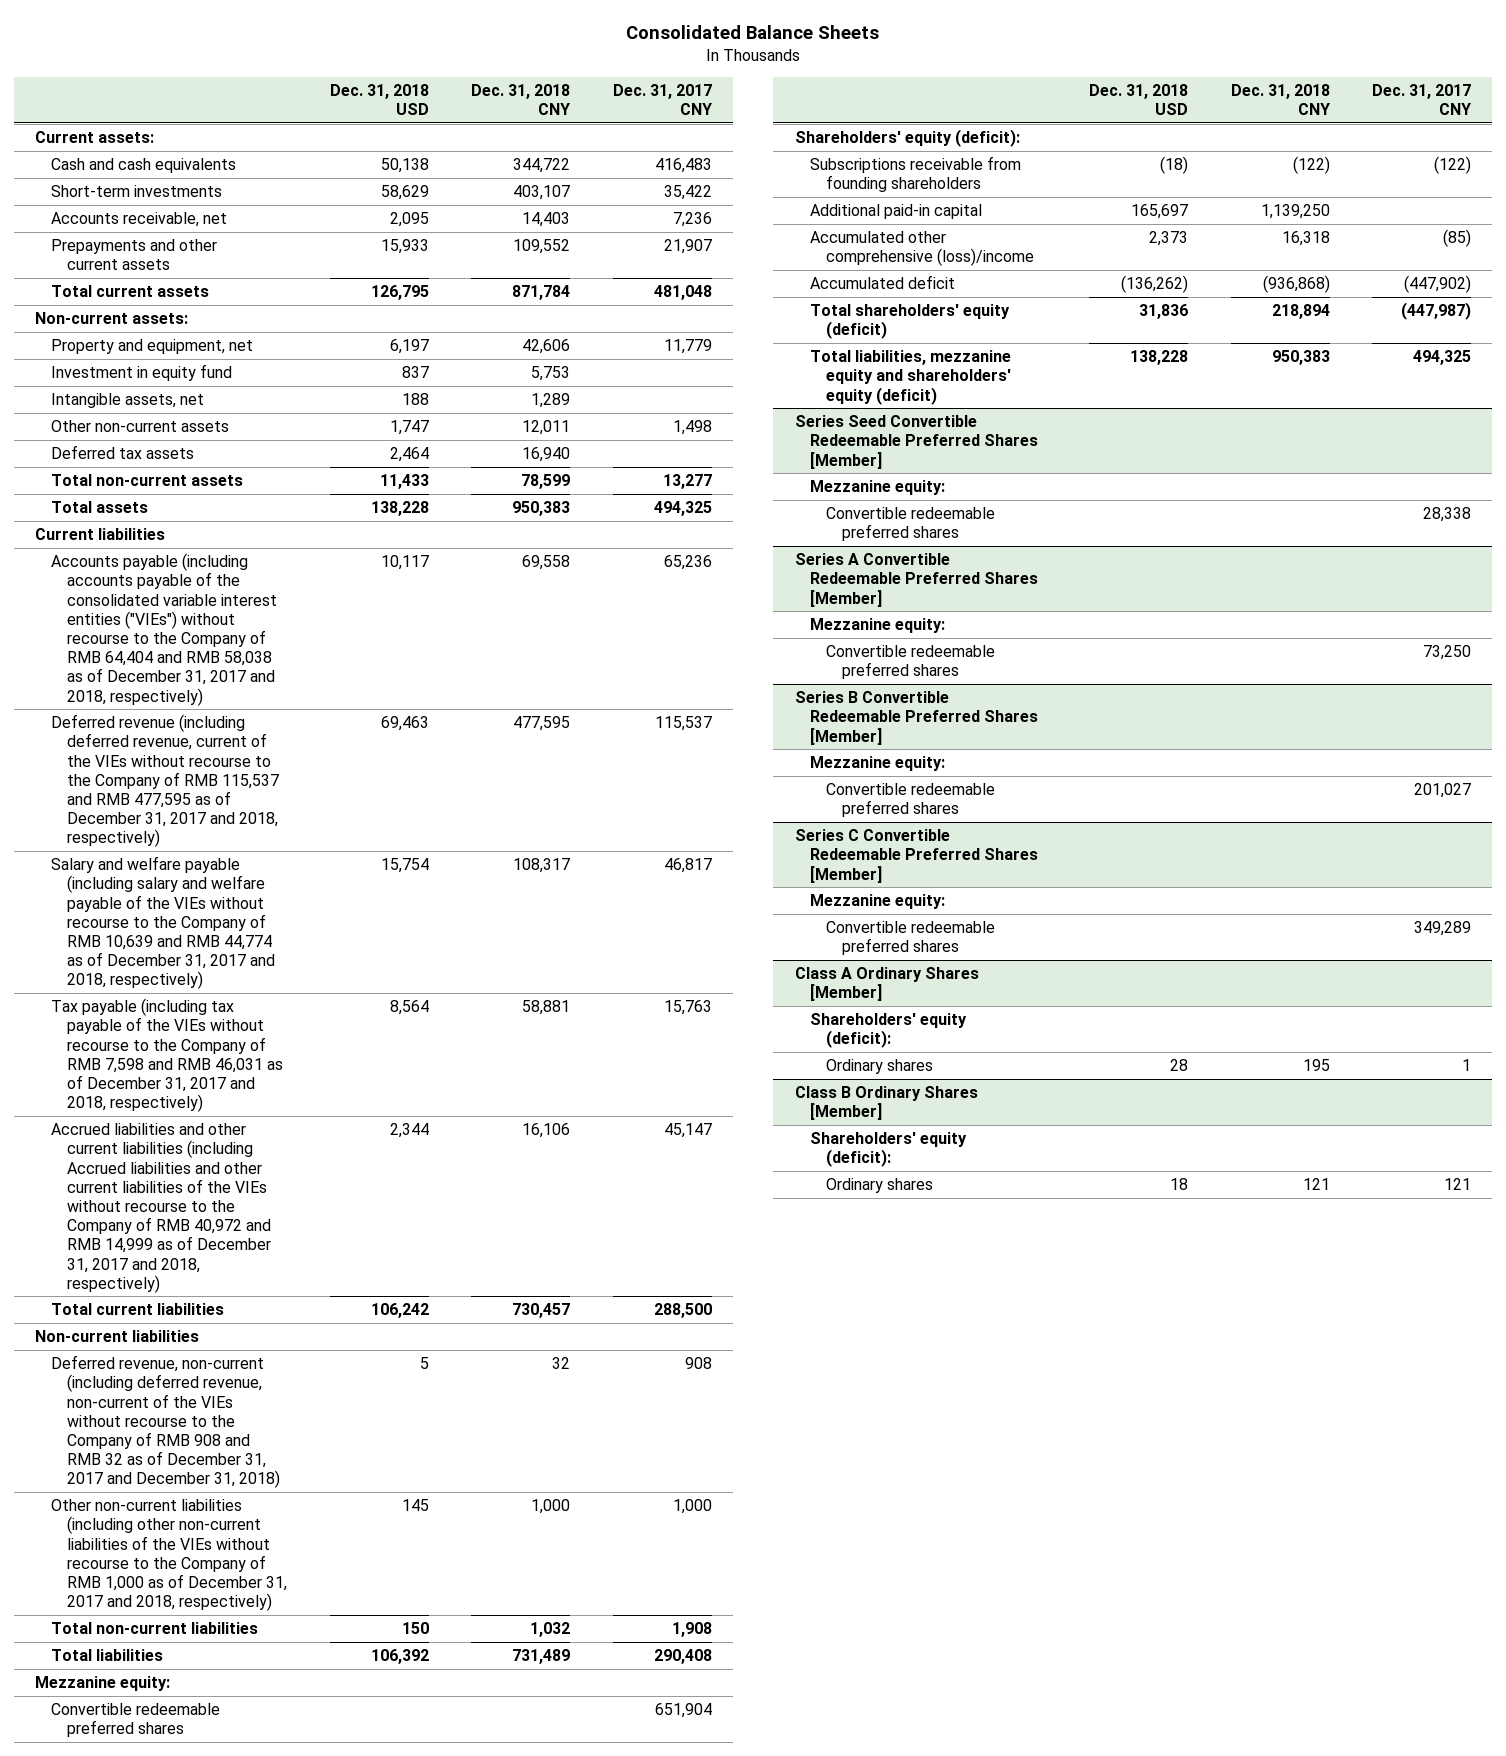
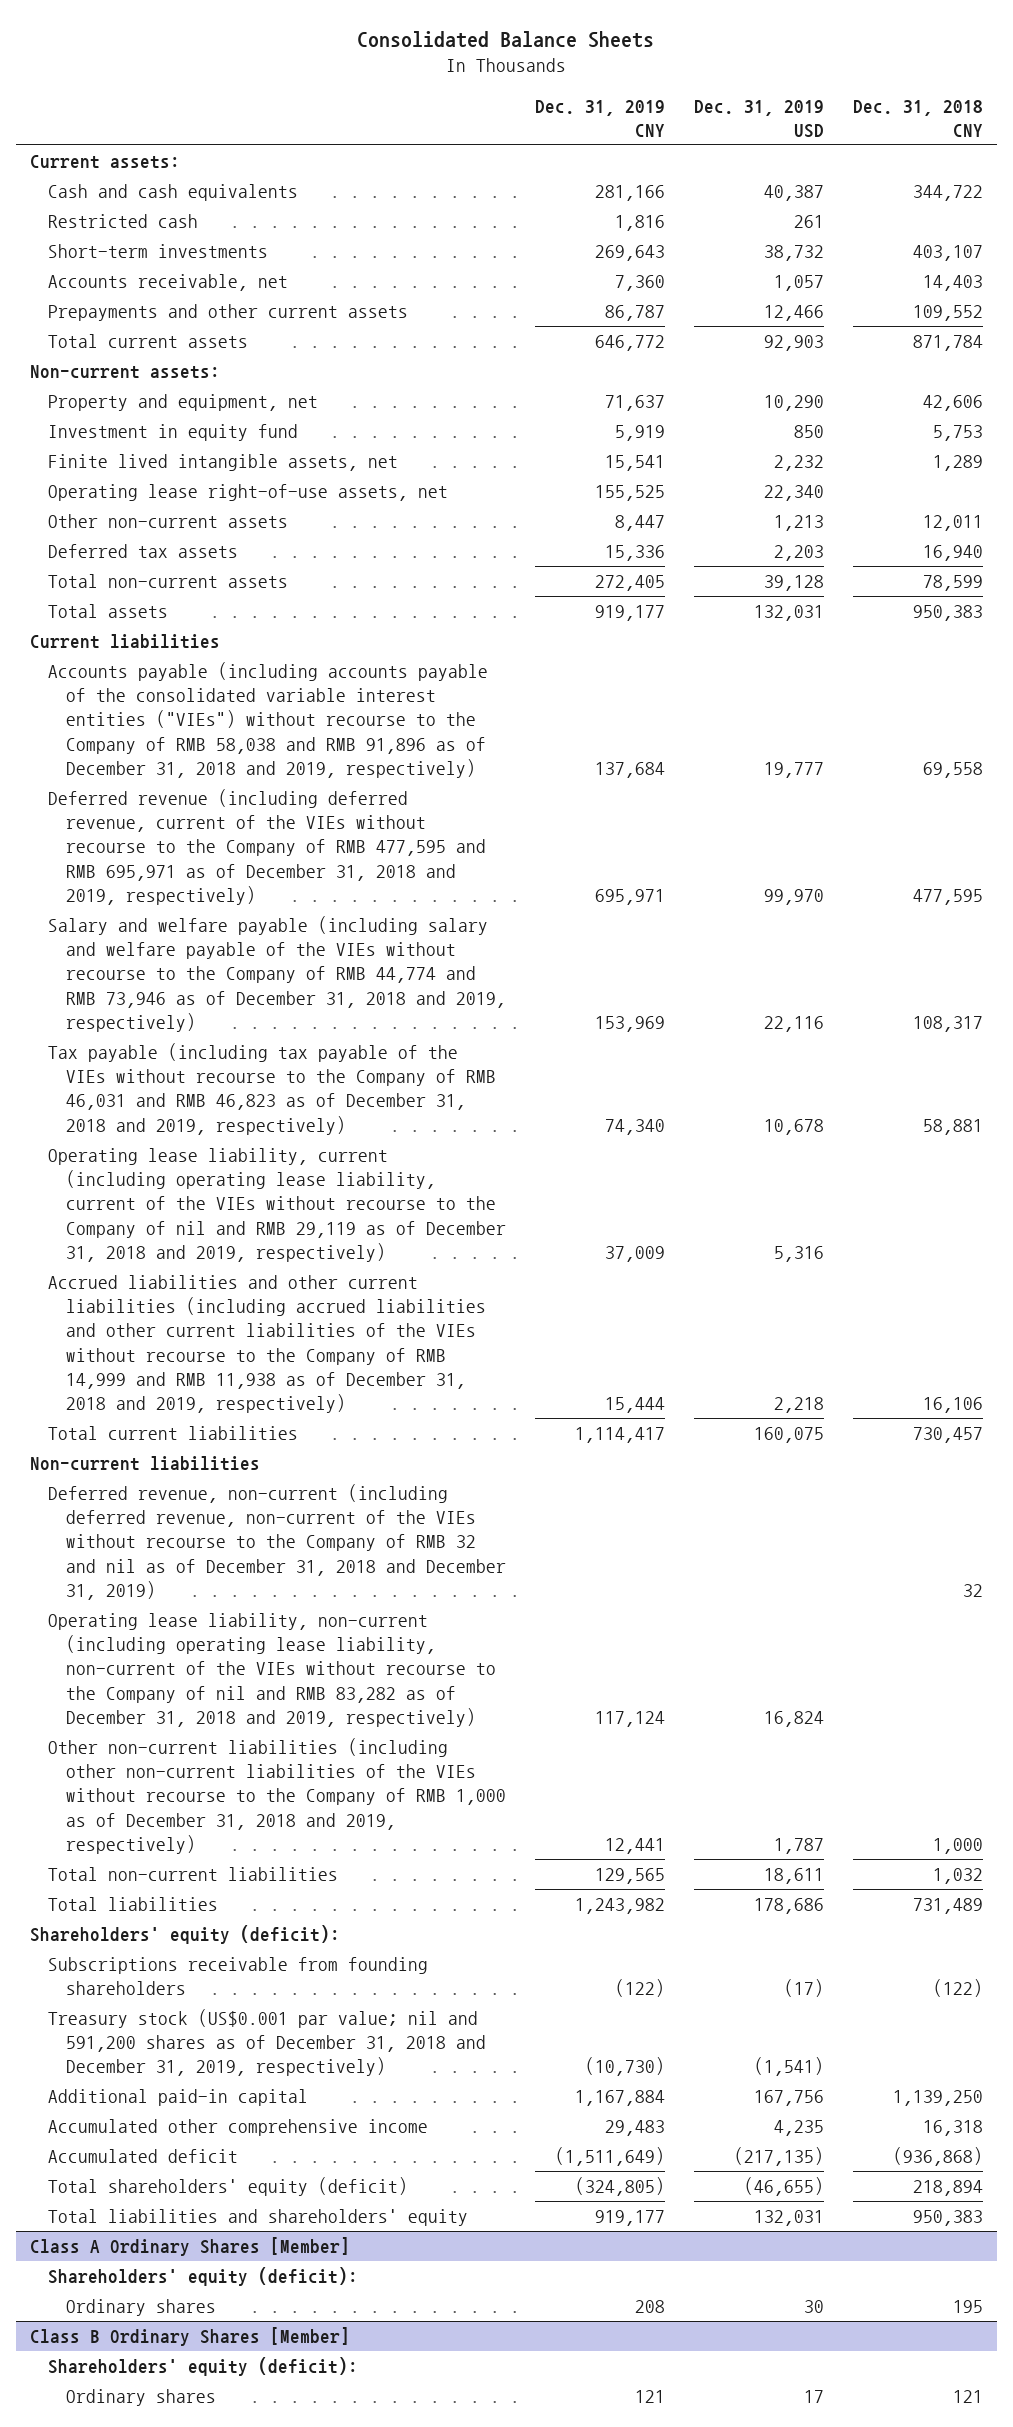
[329,84,429,116] Dec. 31, 2018 USD -> none
[612,84,712,116] Dec. 31, 2017 CNY -> none
none -> [534,99,665,137] Dec. 31, 2019 CNY
none -> [693,99,824,138] Dec. 31, 2019 USD
none -> [48,214,199,229] Restricted cash
[51,393,205,409] Intangible assets, net -> [48,454,399,472] Finite lived intangible assets, net
none -> [48,484,449,502] Operating lease right-of-use assets, net
[51,553,277,706] Accounts payable (including accounts payable of the consolidated variable interest entities ("VIEs") without recourse to the Company of RMB 64,404 and RMB 58,038 as of December 31, 2017 and 2018, respectively) -> [48,662,489,778] Accounts payable (including accounts payable of the consolidated variable interest entities ("VIEs") without recourse to the Company of RMB 58,038 and RMB 91,896 as of December 31, 2018 and 2019, respectively)
[51,714,279,848] Deferred revenue (including deferred revenue, current of the VIEs without recourse to the Company of RMB 115,537 and RMB 477,595 as of December 31, 2017 and 2018, respectively) -> [48,789,486,905] Deferred revenue (including deferred revenue, current of the VIEs without recourse to the Company of RMB 477,595 and RMB 695,971 as of December 31, 2018 and 2019, respectively)
[51,856,275,990] Salary and welfare payable (including salary and welfare payable of the VIEs without recourse to the Company of RMB 10,639 and RMB 44,774 as of December 31, 2017 and 2018, respectively) -> [48,916,506,1032] Salary and welfare payable (including salary and welfare payable of the VIEs without recourse to the Company of RMB 44,774 and RMB 73,946 as of December 31, 2018 and 2019, respectively)
[51,998,283,1113] Tax payable (including tax payable of the VIEs without recourse to the Company of RMB 7,598 and RMB 46,031 as of December 31, 2017 and 2018, respectively) -> [48,1043,496,1135] Tax payable (including tax payable of the VIEs without recourse to the Company of RMB 46,031 and RMB 46,823 as of December 31, 2018 and 2019, respectively)
none -> [48,1148,506,1262] Operating lease liability, current (including operating lease liability, current of the VIEs without recourse to the Company of nil and RMB 29,119 as of December 31, 2018 and 2019, respectively)
[51,1123,271,1293] Accrued liabilities and other current liabilities (including Accrued liabilities and other current liabilities of the VIEs without recourse to the Company of RMB 40,972 and RMB 14,999 as of December 31, 2017 and 2018, respectively) -> [48,1275,486,1413] Accrued liabilities and other current liabilities (including accrued liabilities and other current liabilities of the VIEs without recourse to the Company of RMB 14,999 and RMB 11,938 as of December 31, 2018 and 2019, respectively)
[51,1355,280,1489] Deferred revenue, non-current (including deferred revenue, non-current of the VIEs without recourse to the Company of RMB 908 and RMB 32 as of December 31, 2017 and December 31, 2018) -> [48,1484,506,1600] Deferred revenue, non-current (including deferred revenue, non-current of the VIEs without recourse to the Company of RMB 32 and nil as of December 31, 2018 and December 31, 2019)
none -> [48,1613,496,1727] Operating lease liability, non-current (including operating lease liability, non-current of the VIEs without recourse to the Company of nil and RMB 83,282 as of December 31, 2018 and 2019, respectively)
[51,1499,287,1612] Other non-current liabilities (including other non-current liabilities of the VIEs without recourse to the Company of RMB 1,000 as of December 31, 2017 and 2018, respectively) -> [48,1738,506,1854] Other non-current liabilities (including other non-current liabilities of the VIEs without recourse to the Company of RMB 1,000 as of December 31, 2018 and 2019, respectively)
[35,1676,171,1692] Mezzanine equity: -> none
[51,1703,221,1738] Convertible redeemable preferred shares -> none
none -> [48,2009,486,2077] Treasury stock (US$0.001 par value; nil and 591,200 shares as of December 31, 2018 and December 31, 2019, respectively)
[810,231,1035,267] Accumulated other comprehensive (loss)/income -> [48,2119,429,2137] Accumulated other comprehensive income
[794,415,1039,469] Series Seed Convertible Redeemable Preferred Shares [Member] -> none
[810,480,946,496] Mezzanine equity: -> none
[826,507,996,542] Convertible redeemable preferred shares -> none
[794,553,1039,607] Series A Convertible Redeemable Preferred Shares [Member] -> none
[810,618,946,634] Mezzanine equity: -> none
[826,645,996,680] Convertible redeemable preferred shares -> none
[794,691,1039,745] Series B Convertible Redeemable Preferred Shares [Member] -> none
[810,756,946,772] Mezzanine equity: -> none
[826,783,996,818] Convertible redeemable preferred shares -> none
[794,829,1039,883] Series C Convertible Redeemable Preferred Shares [Member] -> none
[810,894,946,910] Mezzanine equity: -> none
[826,921,996,956] Convertible redeemable preferred shares -> none
[810,350,1012,405] Total liabilities, mezzanine equity and shareholders' equity (deficit) -> [48,2209,469,2227] Total liabilities and shareholders' equity

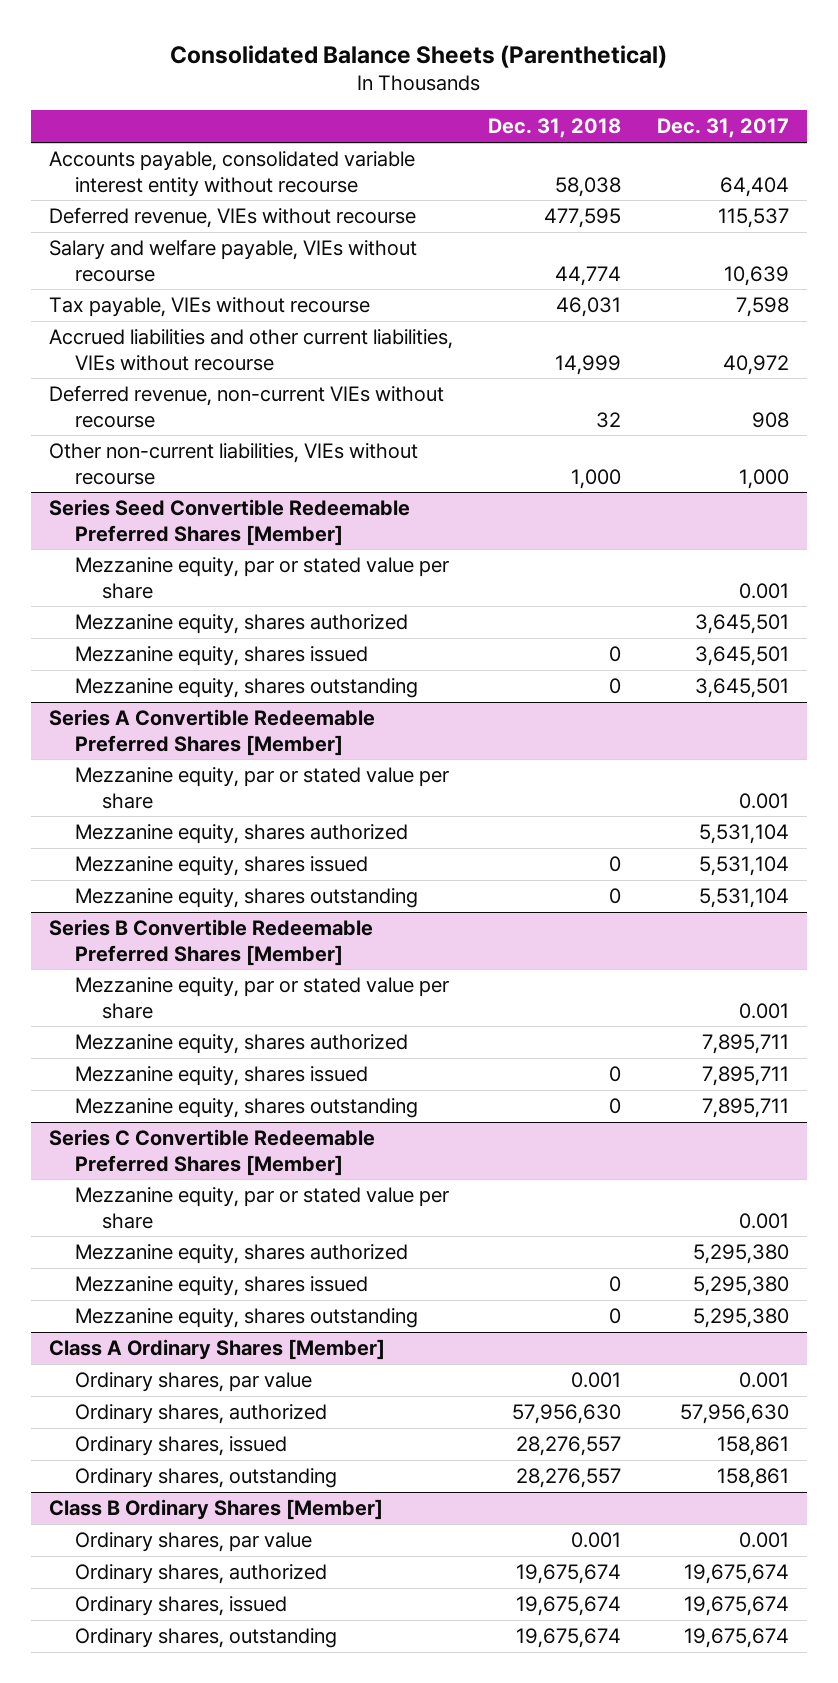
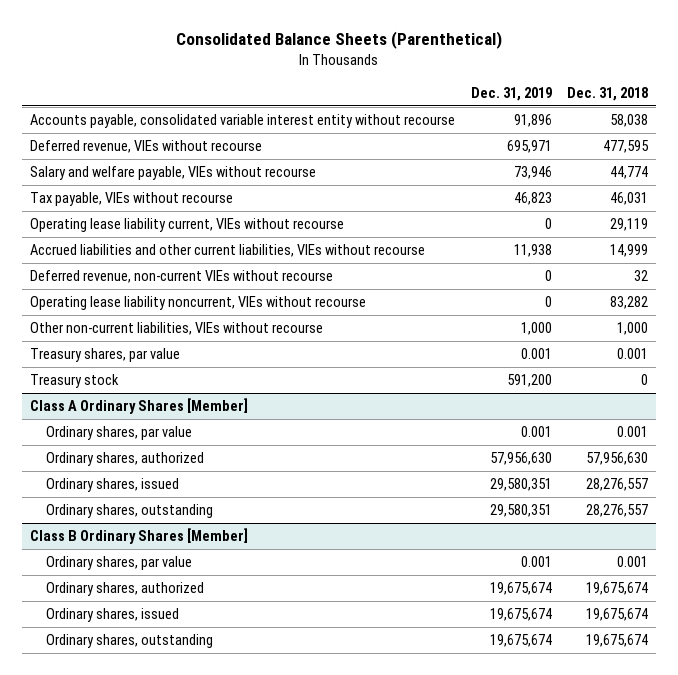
[656,118,789,139] Dec. 31, 2017 -> none
none -> [470,86,552,101] Dec. 31, 2019
none -> [29,218,344,233] Operating lease liability current, VIEs without recourse
none -> [29,296,366,311] Operating lease liability noncurrent, VIEs without recourse
[48,499,410,546] Series Seed Convertible Redeemable Preferred Shares [Member] -> none
[75,557,450,599] Mezzanine equity, par or stated value per share -> none
[75,614,409,635] Mezzanine equity, shares authorized -> none
[75,646,369,667] Mezzanine equity, shares issued -> none
[75,678,419,699] Mezzanine equity, shares outstanding -> none
[48,709,375,756] Series A Convertible Redeemable Preferred Shares [Member] -> none
[75,767,450,809] Mezzanine equity, par or stated value per share -> none
[75,824,409,845] Mezzanine equity, shares authorized -> none
[75,856,369,877] Mezzanine equity, shares issued -> none
[75,888,419,909] Mezzanine equity, shares outstanding -> none
[48,919,373,966] Series B Convertible Redeemable Preferred Shares [Member] -> none
[75,977,450,1019] Mezzanine equity, par or stated value per share -> none
[75,1034,409,1055] Mezzanine equity, shares authorized -> none
[75,1066,369,1087] Mezzanine equity, shares issued -> none
[75,1098,419,1119] Mezzanine equity, shares outstanding -> none
[48,1129,375,1176] Series C Convertible Redeemable Preferred Shares [Member] -> none
[75,1187,450,1229] Mezzanine equity, par or stated value per share -> none
[75,1244,409,1265] Mezzanine equity, shares authorized -> none
[75,1276,369,1297] Mezzanine equity, shares issued -> none
[75,1308,419,1329] Mezzanine equity, shares outstanding -> none
none -> [29,348,180,363] Treasury shares, par value
none -> [29,374,119,389] Treasury stock

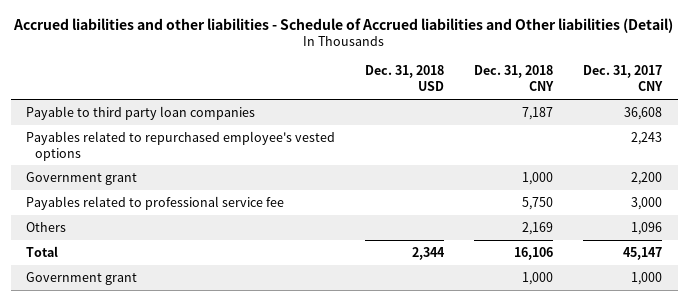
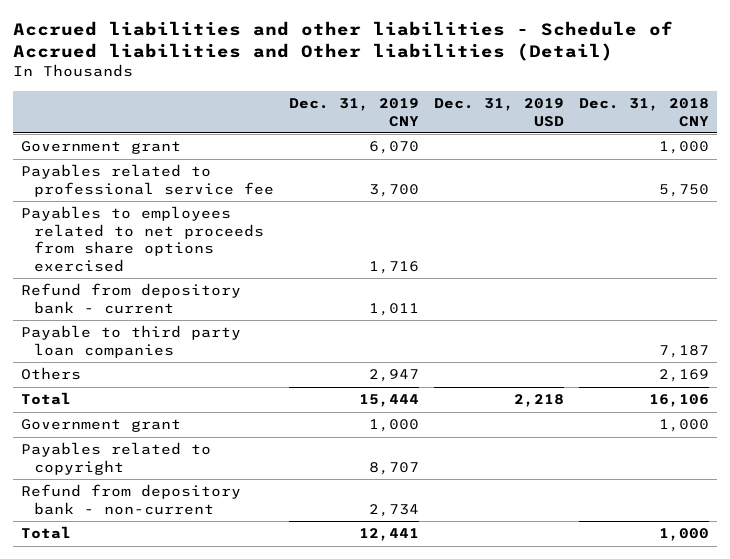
[365,65,445,92] Dec. 31, 2018 USD -> none
[583,65,664,92] Dec. 31, 2017 CNY -> none
none -> [288,97,419,127] Dec. 31, 2019 CNY
none -> [434,97,565,127] Dec. 31, 2019 USD
[25,130,335,161] Payables related to repurchased employee's vested options -> none
none -> [20,206,264,273] Payables to employees related to net proceeds from share options exercised
none -> [20,283,241,314] Refund from depository bank - current
[25,105,255,120] Payable to third party loan companies -> [20,325,241,358] Payable to third party loan companies
none -> [20,442,211,475] Payables related to copyright
none -> [20,484,241,515] Refund from depository bank - non-current
none -> [20,526,71,540] Total

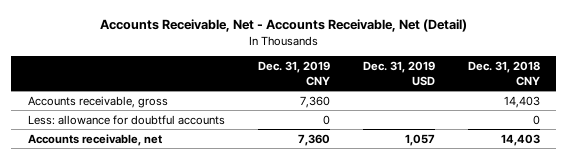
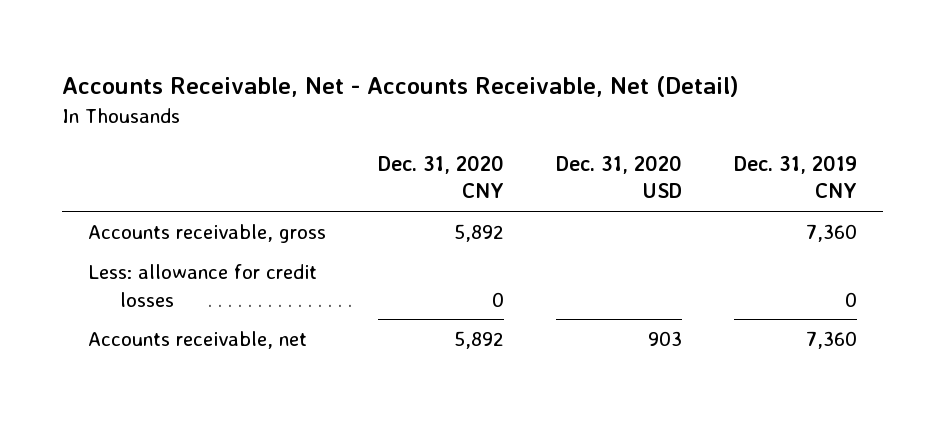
[362,60,435,86] Dec. 31, 2019 USD -> none
[467,60,540,86] Dec. 31, 2018 CNY -> none
none -> [377,155,504,199] Dec. 31, 2020 CNY
none -> [555,155,682,199] Dec. 31, 2020 USD
[27,114,225,125] Less: allowance for doubtful accounts -> [87,264,317,307] Less: allowance for credit losses

